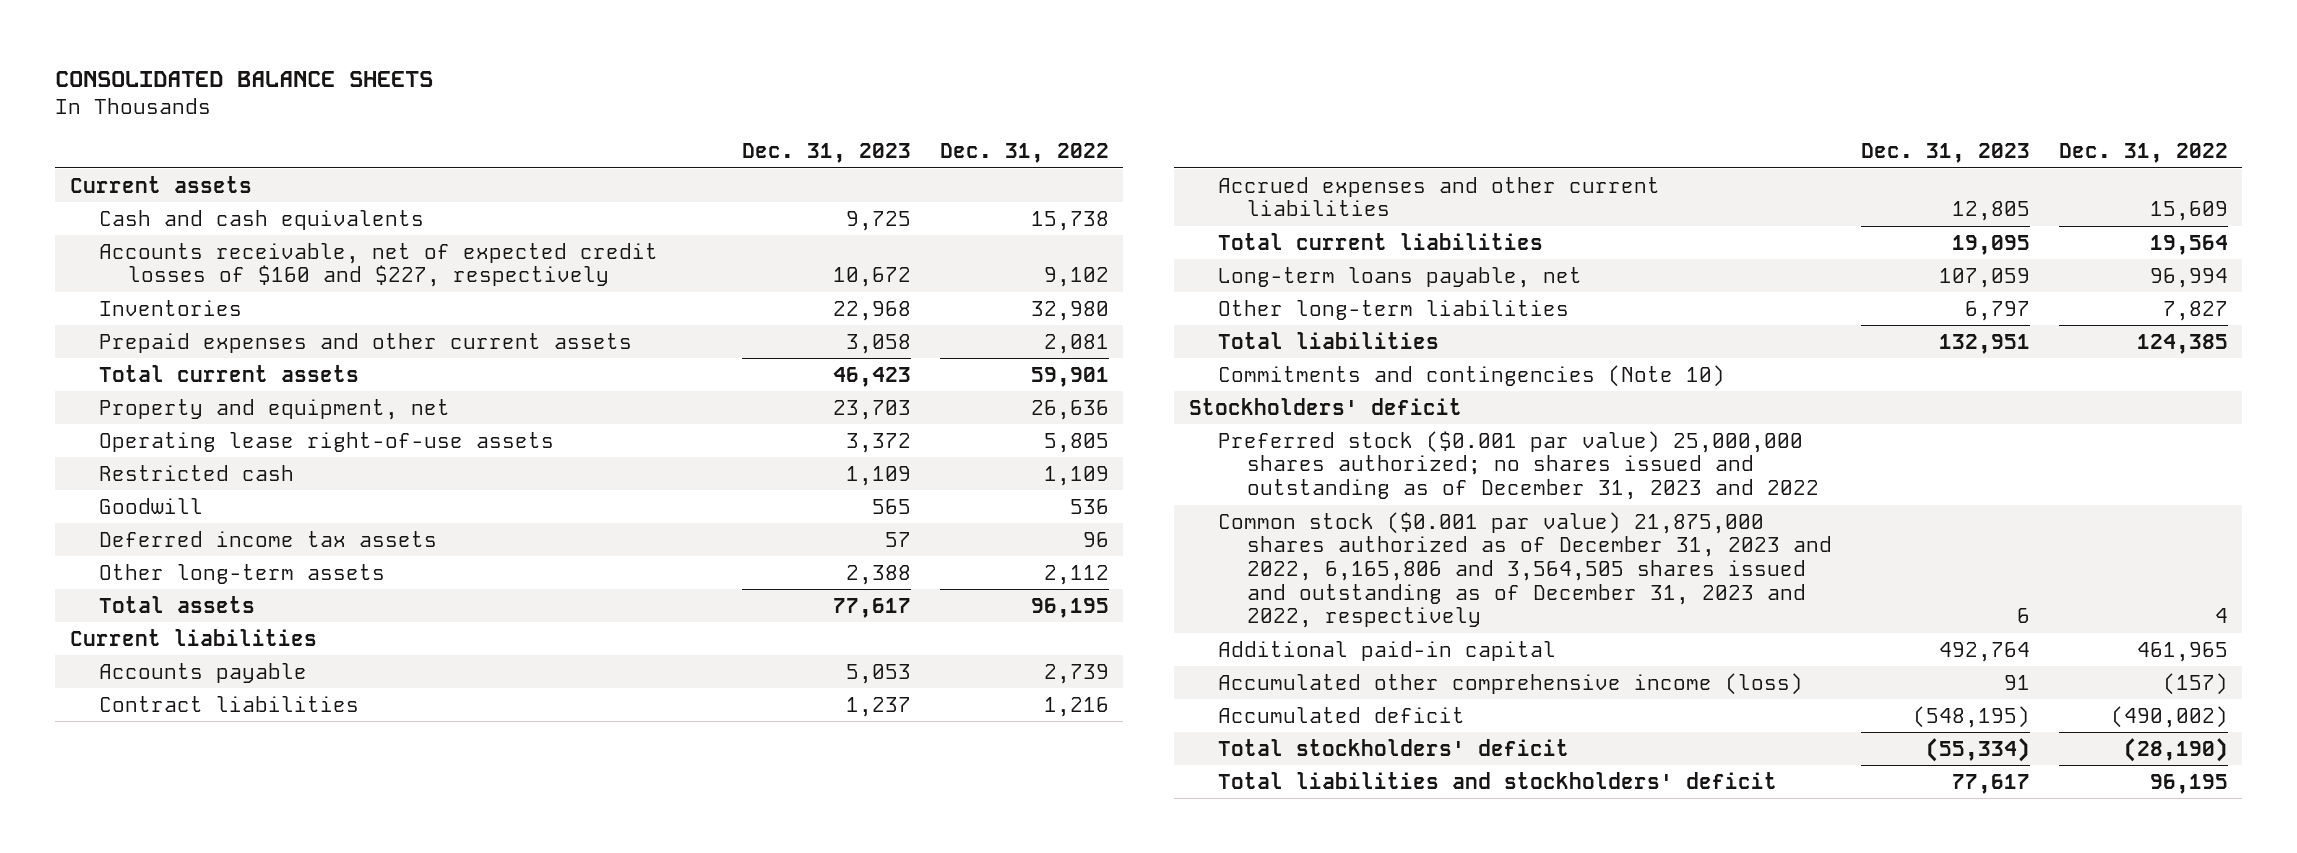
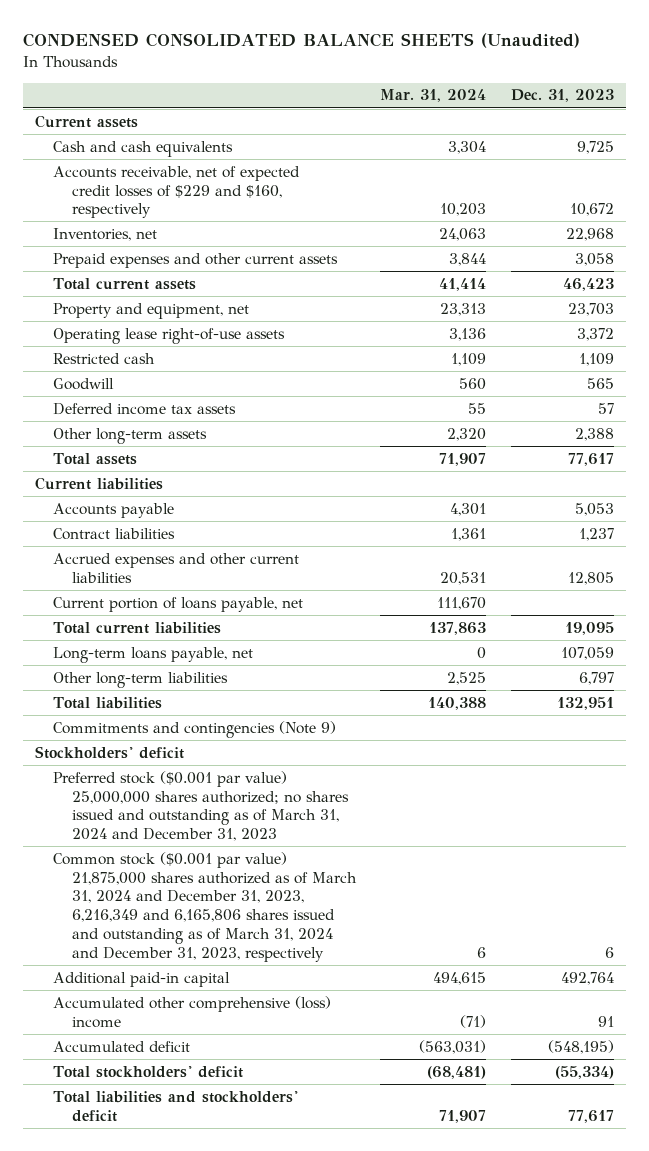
[55,70,434,87] CONSOLIDATED BALANCE SHEETS -> [22,33,580,49] CONDENSED CONSOLIDATED BALANCE SHEETS (Unaudited)
[939,143,1109,164] Dec. 31, 2022 -> none
none -> [380,89,487,103] Mar. 31, 2024
[98,242,658,288] Accounts receivable, net of expected credit losses of $160 and $227, respectively -> [53,165,301,219] Accounts receivable, net of expected credit losses of $229 and $160, respectively
[98,299,242,316] Inventories -> [53,227,158,241] Inventories, net
none -> [53,596,304,612] Current portion of loans payable, net
[1217,364,1725,387] Commitments and contingencies (Note 10) -> [53,720,337,738] Commitments and contingencies (Note 9)
[1217,430,1819,500] Preferred stock ($0.001 par value) 25,000,000 shares authorized; no shares issued and outstanding as of December 31, 2023 and 2022 -> [53,770,350,842] Preferred stock ($0.001 par value) 25,000,000 shares authorized; no shares issued and outstanding as of March 31, 2024 and December 31, 2023
[1217,511,1832,629] Common stock ($0.001 par value) 21,875,000 shares authorized as of December 31, 2023 and 2022, 6,165,806 and 3,564,505 shares issued and outstanding as of December 31, 2023 and 2022, respectively -> [53,851,358,962] Common stock ($0.001 par value) 21,875,000 shares authorized as of March 31, 2024 and December 31, 2023, 6,216,349 and 6,165,806 shares issued and outstanding as of March 31, 2024 and December 31, 2023, respectively
[1217,672,1803,695] Accumulated other comprehensive income (loss) -> [53,995,332,1028] Accumulated other comprehensive (loss) income

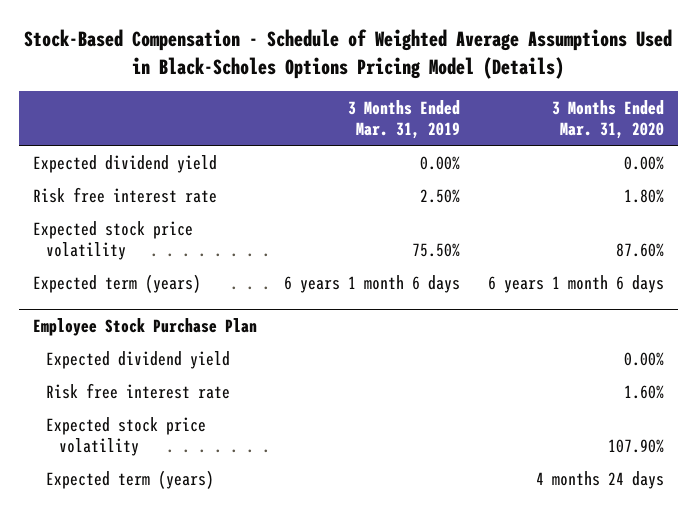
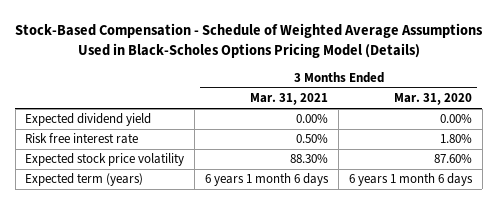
[348,99,461,139] 3 Months Ended Mar. 31, 2019 -> none
none -> [250,93,329,106] Mar. 31, 2021
[32,318,257,337] Employee Stock Purchase Plan -> none
[45,350,230,369] Expected dividend yield -> none
[45,382,230,399] Risk free interest rate -> none
[45,416,206,456] Expected stock price volatility -> none
[45,469,214,489] Expected term (years) -> none

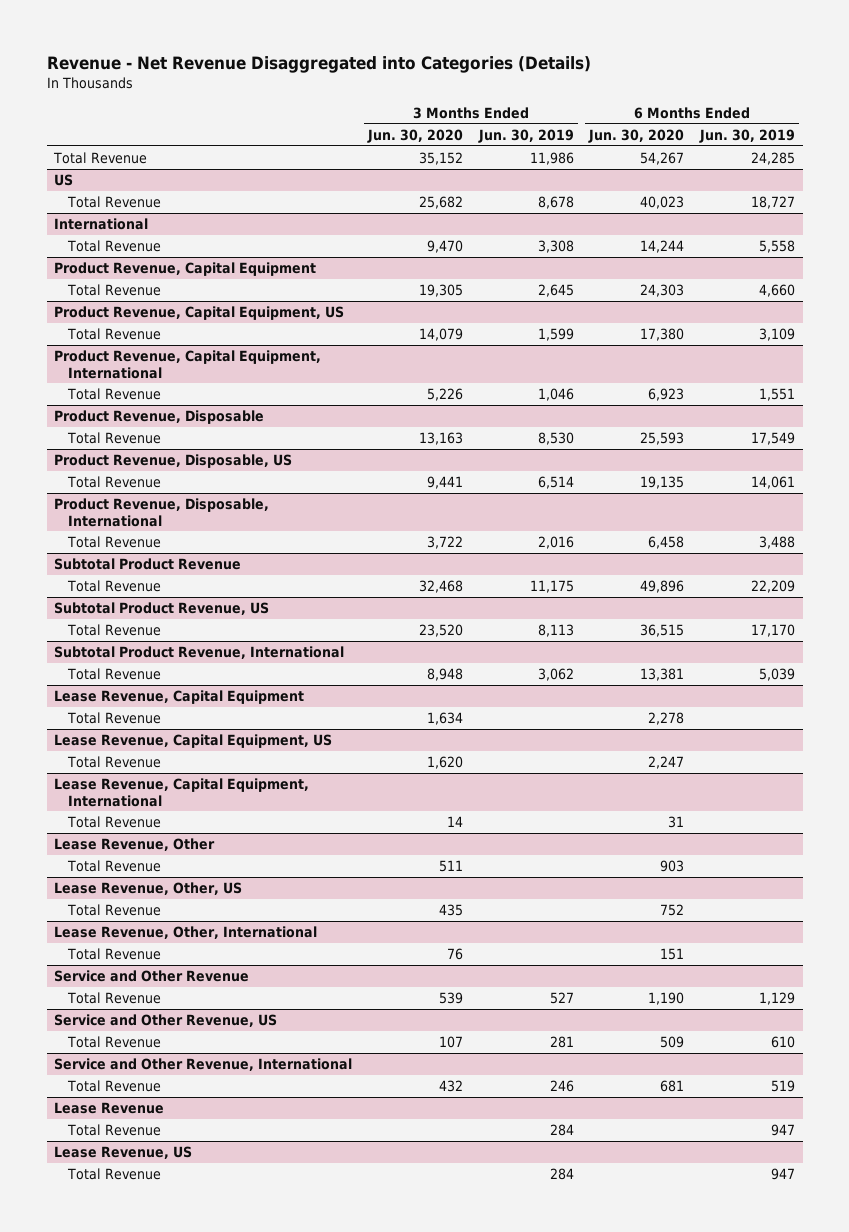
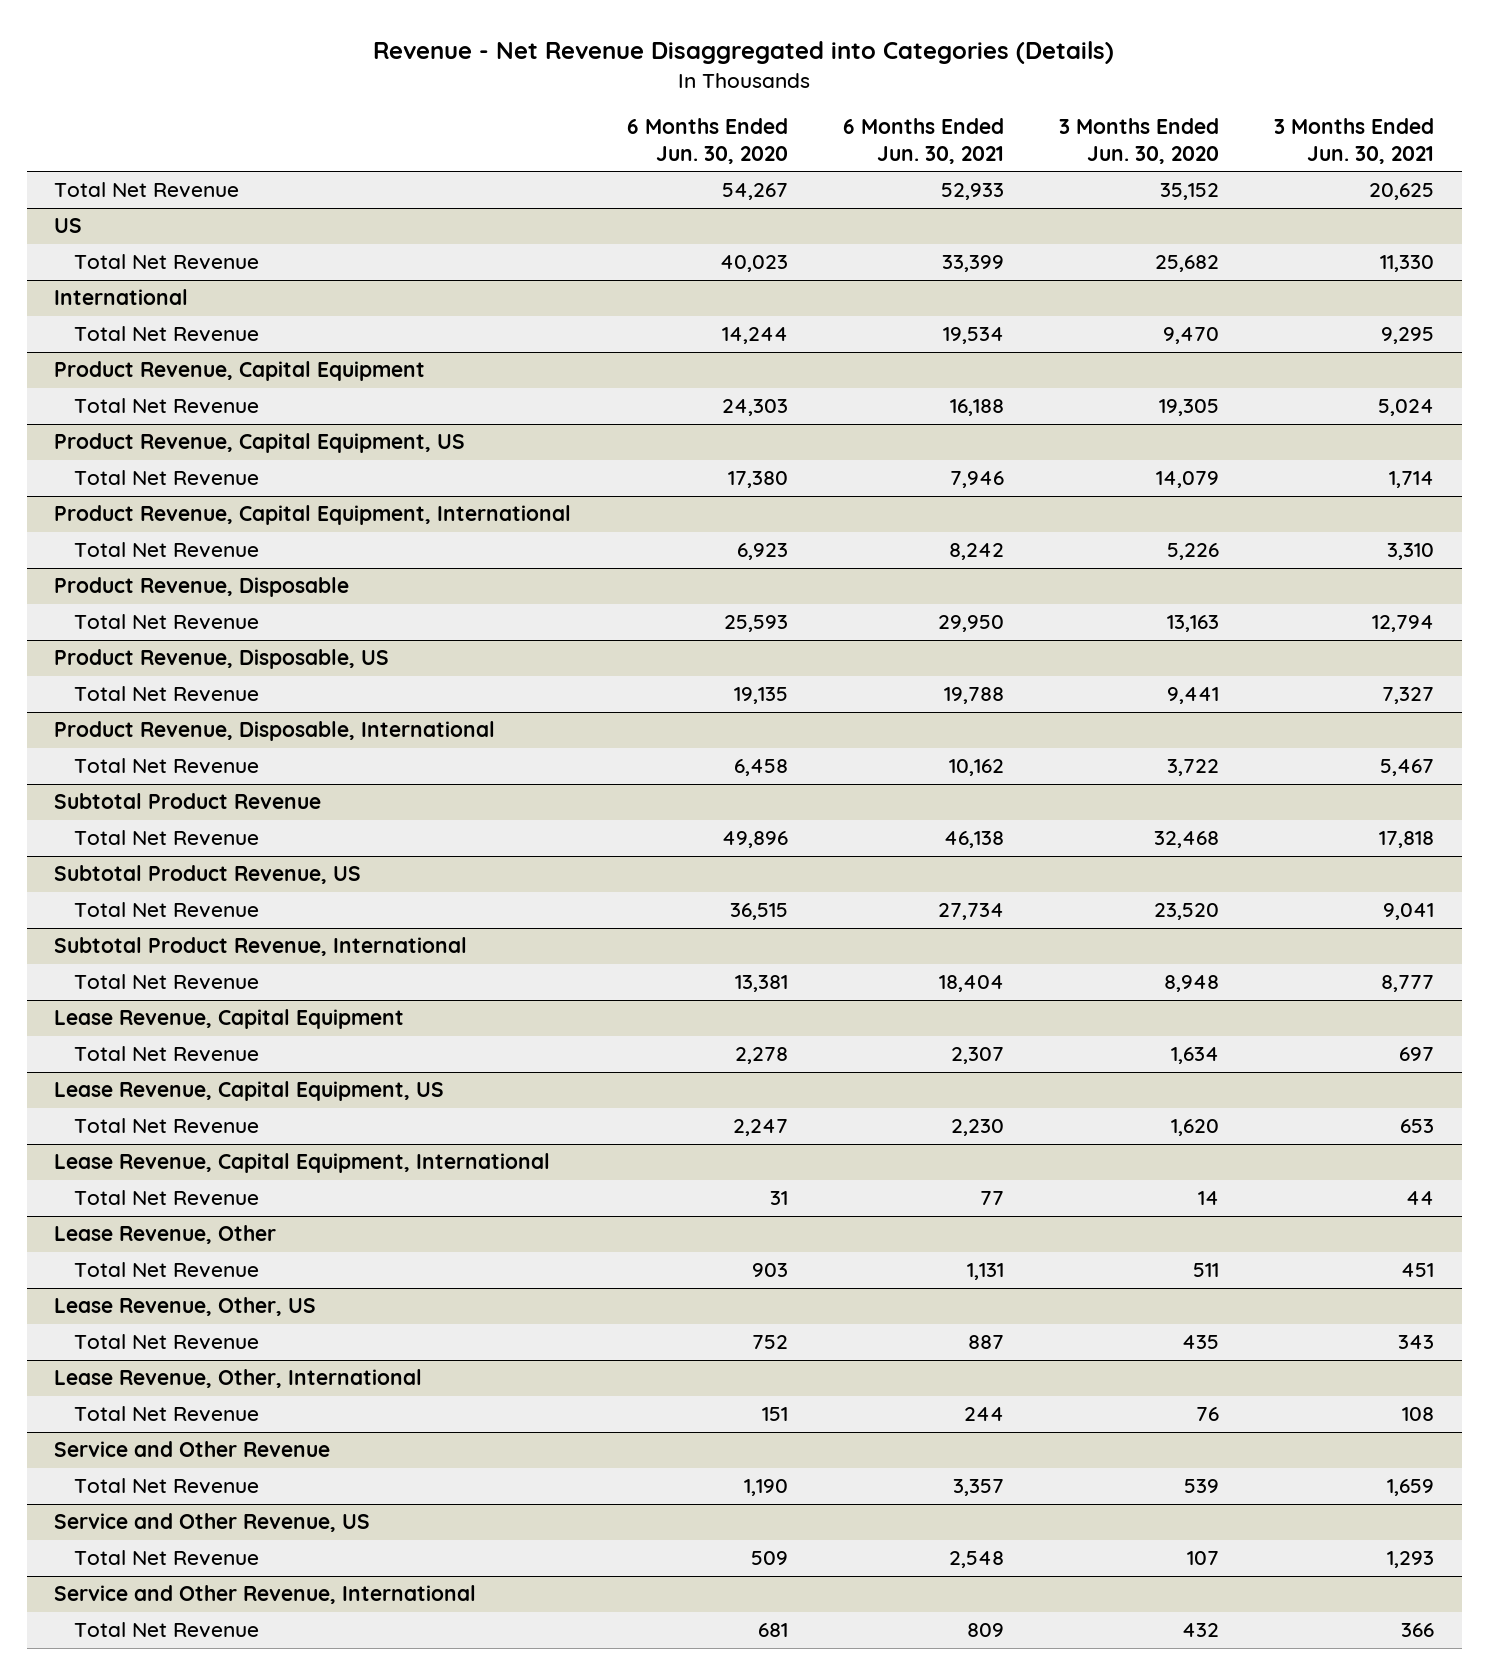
[477,128,574,143] Jun. 30, 2019 -> none
[699,128,796,143] Jun. 30, 2019 -> none
none -> [842,117,1004,165] 6 Months Ended Jun. 30, 2021
none -> [1274,117,1435,165] 3 Months Ended Jun. 30, 2021
[53,152,148,165] Total Revenue -> [54,182,240,199] Total Net Revenue
[66,196,161,209] Total Revenue -> [74,254,260,271] Total Net Revenue
[66,240,161,253] Total Revenue -> [74,326,260,343] Total Net Revenue
[66,284,161,297] Total Revenue -> [74,398,260,415] Total Net Revenue
[66,328,161,341] Total Revenue -> [74,470,260,487] Total Net Revenue
[66,388,161,401] Total Revenue -> [74,542,260,559] Total Net Revenue
[66,432,161,445] Total Revenue -> [74,614,260,631] Total Net Revenue
[66,476,161,489] Total Revenue -> [74,686,260,703] Total Net Revenue
[66,536,161,549] Total Revenue -> [74,758,260,775] Total Net Revenue
[66,580,161,593] Total Revenue -> [74,830,260,847] Total Net Revenue
[66,624,161,637] Total Revenue -> [74,902,260,919] Total Net Revenue
[66,668,161,681] Total Revenue -> [74,974,260,991] Total Net Revenue
[66,712,161,725] Total Revenue -> [74,1046,260,1063] Total Net Revenue
[66,756,161,769] Total Revenue -> [74,1118,260,1135] Total Net Revenue
[66,816,161,829] Total Revenue -> [74,1190,260,1207] Total Net Revenue
[66,860,161,873] Total Revenue -> [74,1262,260,1279] Total Net Revenue
[66,904,161,917] Total Revenue -> [74,1334,260,1351] Total Net Revenue
[66,948,161,961] Total Revenue -> [74,1406,260,1423] Total Net Revenue
[66,992,161,1005] Total Revenue -> [74,1478,260,1495] Total Net Revenue
[66,1036,161,1049] Total Revenue -> [74,1550,260,1567] Total Net Revenue
[54,1102,165,1115] Lease Revenue -> none
[66,1124,161,1137] Total Revenue -> none
[54,1146,193,1160] Lease Revenue, US -> none
[66,1168,161,1181] Total Revenue -> none
[66,1080,161,1093] Total Revenue -> [74,1622,260,1639] Total Net Revenue

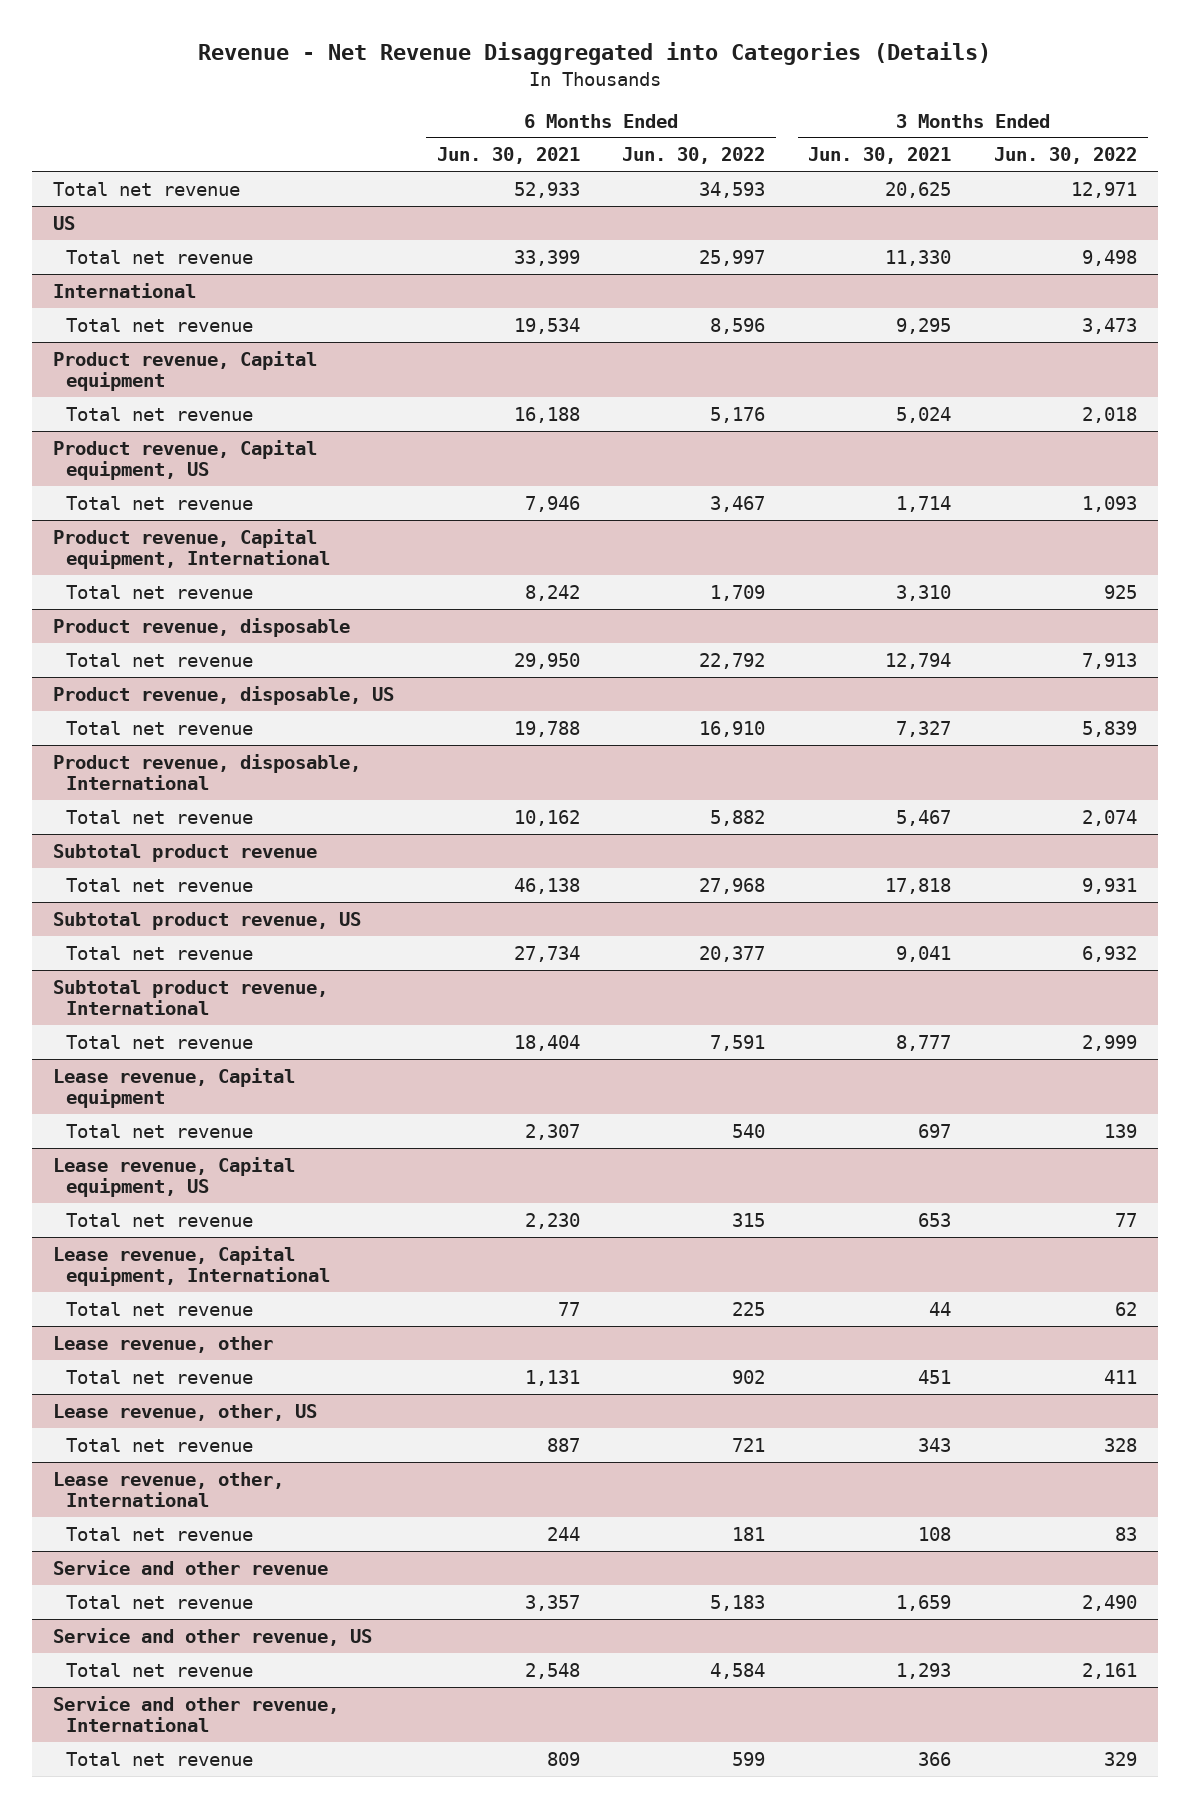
[626,117,788,165] 6 Months Ended Jun. 30, 2020 -> none
[1058,117,1219,165] 3 Months Ended Jun. 30, 2020 -> none
none -> [622,147,766,165] Jun. 30, 2022
none -> [993,147,1137,165] Jun. 30, 2022
[54,182,240,199] Total Net Revenue -> [52,181,240,196] Total net revenue
[74,254,260,271] Total Net Revenue -> [66,249,254,264] Total net revenue
[74,326,260,343] Total Net Revenue -> [66,317,254,332] Total net revenue
[54,361,426,382] Product Revenue, Capital Equipment -> [52,350,317,392] Product revenue, Capital equipment
[74,398,260,415] Total Net Revenue -> [66,406,254,421] Total net revenue
[54,433,466,454] Product Revenue, Capital Equipment, US -> [52,439,317,481] Product revenue, Capital equipment, US
[74,470,260,487] Total Net Revenue -> [66,495,254,510] Total net revenue
[54,505,572,526] Product Revenue, Capital Equipment, International -> [52,528,331,570] Product revenue, Capital equipment, International
[74,542,260,559] Total Net Revenue -> [66,584,254,599] Total net revenue
[54,577,350,598] Product Revenue, Disposable -> [52,617,350,637] Product revenue, disposable
[74,614,260,631] Total Net Revenue -> [66,652,254,667] Total net revenue
[54,649,390,670] Product Revenue, Disposable, US -> [52,685,394,705] Product revenue, disposable, US
[74,686,260,703] Total Net Revenue -> [66,720,254,735] Total net revenue
[54,721,496,742] Product Revenue, Disposable, International -> [52,753,361,791] Product revenue, disposable, International
[74,758,260,775] Total Net Revenue -> [66,809,254,824] Total net revenue
[54,793,322,810] Subtotal Product Revenue -> [52,843,317,862] Subtotal product revenue
[74,830,260,847] Total Net Revenue -> [66,877,254,892] Total net revenue
[54,865,362,885] Subtotal Product Revenue, US -> [52,911,361,930] Subtotal product revenue, US
[74,902,260,919] Total Net Revenue -> [66,945,254,960] Total net revenue
[54,937,468,957] Subtotal Product Revenue, International -> [52,979,328,1016] Subtotal product revenue, International
[74,974,260,991] Total Net Revenue -> [66,1034,254,1049] Total net revenue
[54,1009,405,1030] Lease Revenue, Capital Equipment -> [52,1067,295,1109] Lease revenue, Capital equipment
[74,1046,260,1063] Total Net Revenue -> [66,1123,254,1138] Total net revenue
[54,1081,445,1102] Lease Revenue, Capital Equipment, US -> [52,1156,295,1198] Lease revenue, Capital equipment, US
[74,1118,260,1135] Total Net Revenue -> [66,1212,254,1227] Total net revenue
[54,1153,551,1174] Lease Revenue, Capital Equipment, International -> [52,1245,331,1287] Lease revenue, Capital equipment, International
[74,1190,260,1207] Total Net Revenue -> [66,1301,254,1316] Total net revenue
[54,1225,277,1245] Lease Revenue, Other -> [52,1335,273,1353] Lease revenue, other
[74,1262,260,1279] Total Net Revenue -> [66,1369,254,1384] Total net revenue
[54,1297,317,1317] Lease Revenue, Other, US -> [52,1403,317,1421] Lease revenue, other, US
[74,1334,260,1351] Total Net Revenue -> [66,1437,254,1452] Total net revenue
[54,1369,423,1389] Lease Revenue, Other, International -> [52,1471,284,1508] Lease revenue, other, International
[74,1406,260,1423] Total Net Revenue -> [66,1526,254,1541] Total net revenue
[54,1441,331,1458] Service and Other Revenue -> [52,1559,328,1575] Service and other revenue
[74,1478,260,1495] Total Net Revenue -> [66,1594,254,1609] Total net revenue
[54,1513,371,1533] Service and Other Revenue, US -> [52,1627,372,1646] Service and other revenue, US
[74,1550,260,1567] Total Net Revenue -> [66,1662,254,1677] Total net revenue
[54,1585,477,1605] Service and Other Revenue, International -> [52,1695,339,1733] Service and other revenue, International
[74,1622,260,1639] Total Net Revenue -> [66,1751,254,1766] Total net revenue

